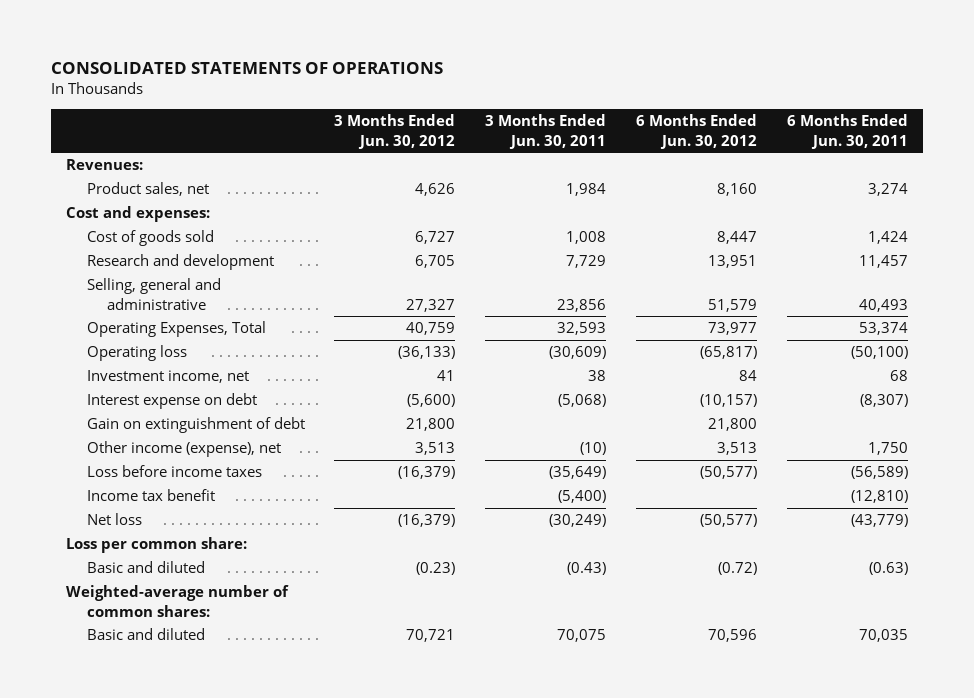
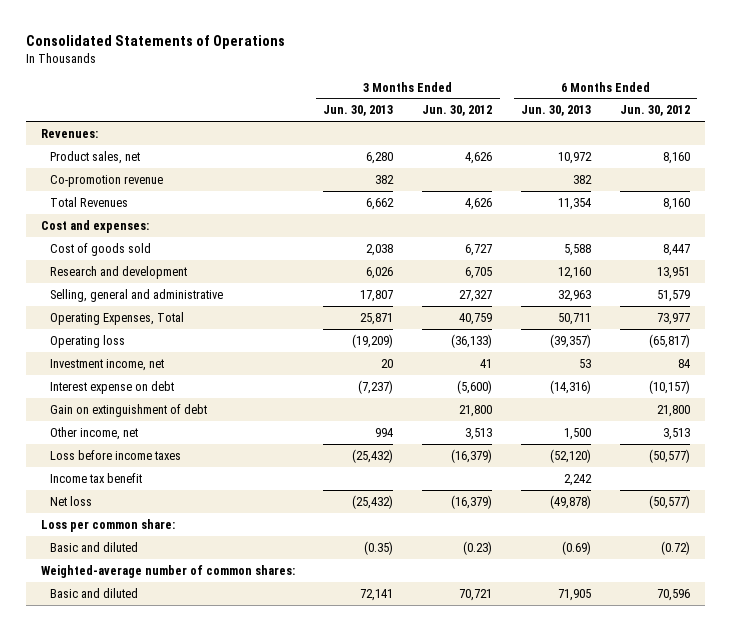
[51,62,444,75] CONSOLIDATED STATEMENTS OF OPERATIONS -> [26,34,286,49] Consolidated Statements of Operations
[485,114,607,149] 3 Months Ended Jun. 30, 2011 -> none
[786,114,908,149] 6 Months Ended Jun. 30, 2011 -> none
none -> [323,105,394,117] Jun. 30, 2013
none -> [521,105,592,117] Jun. 30, 2013
none -> [50,174,164,187] Co-promotion revenue
none -> [50,196,129,207] Total Revenues
[86,441,281,458] Other income (expense), net -> [50,426,139,440] Other income, net

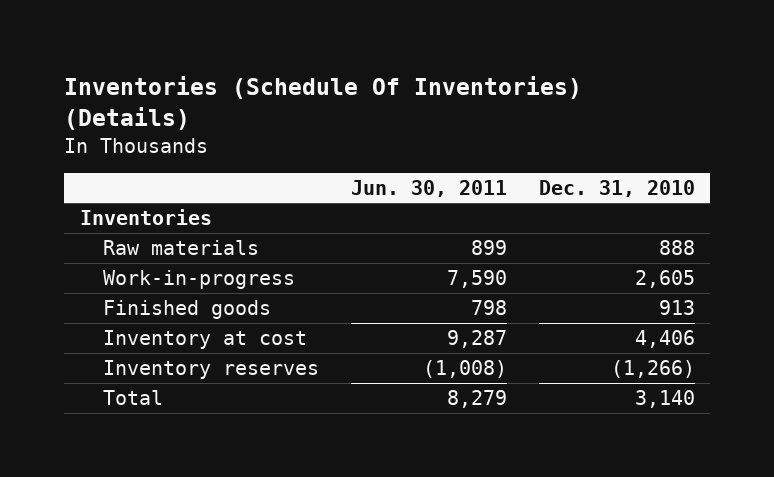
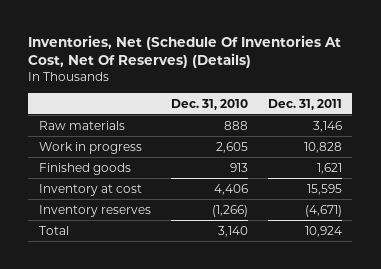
[64,75,583,130] Inventories (Schedule Of Inventories) (Details) -> [28,34,342,69] Inventories, Net (Schedule Of Inventories At Cost, Net Of Reserves) (Details)
[350,179,507,197] Jun. 30, 2011 -> none
none -> [268,98,343,110] Dec. 31, 2011
[79,209,212,226] Inventories -> none
[103,270,296,290] Work-in-progress -> [38,141,142,154] Work in progress

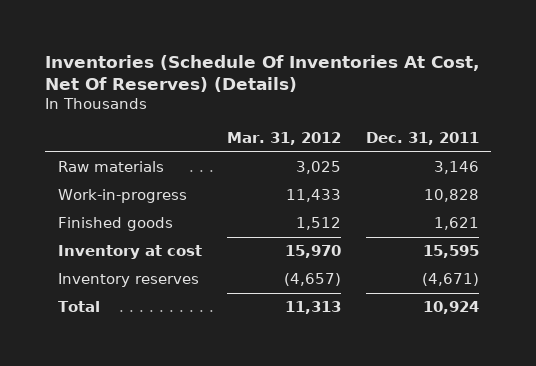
[28,34,342,69] Inventories, Net (Schedule Of Inventories At Cost, Net Of Reserves) (Details) -> [45,54,480,92] Inventories (Schedule Of Inventories At Cost, Net Of Reserves) (Details)
[170,98,248,110] Dec. 31, 2010 -> none
none -> [226,131,341,145] Mar. 31, 2012
[38,141,142,154] Work in progress -> [57,189,187,204] Work-in-progress

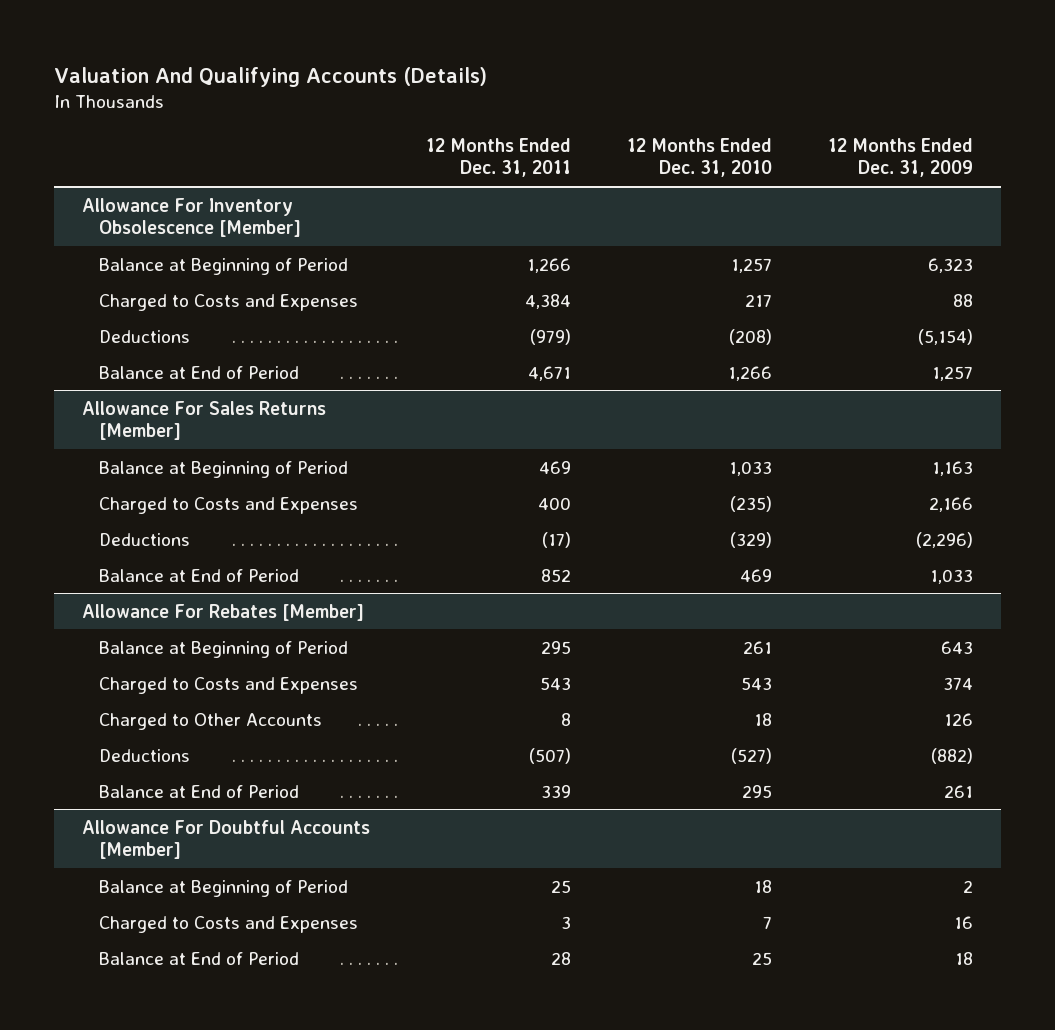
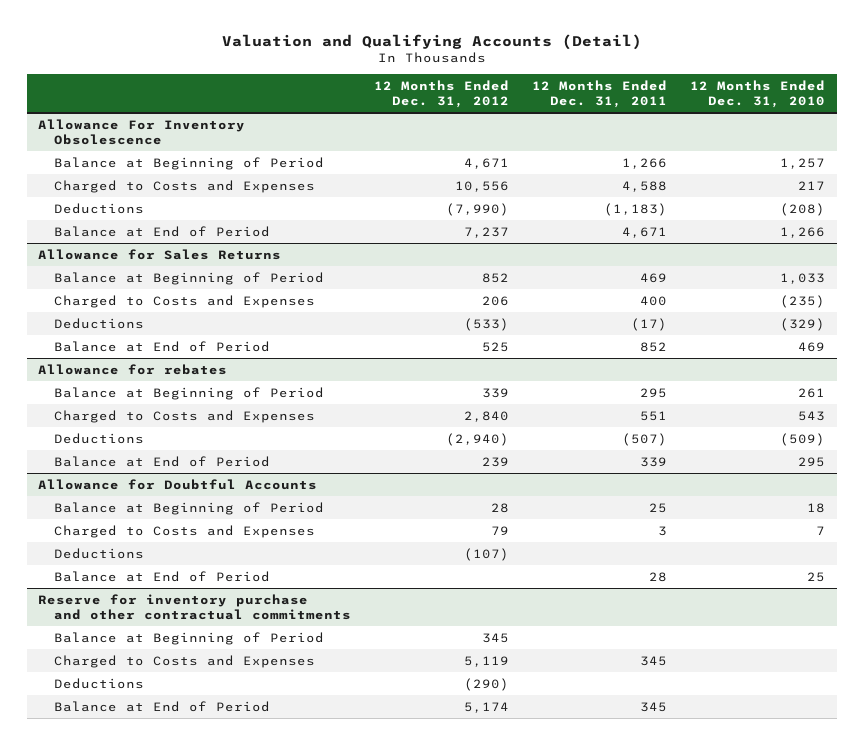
[53,66,487,87] Valuation And Qualifying Accounts (Details) -> [221,33,642,50] Valuation and Qualifying Accounts (Detail)
[828,137,974,178] 12 Months Ended Dec. 31, 2009 -> none
none -> [374,79,510,109] 12 Months Ended Dec. 31, 2012
[81,197,302,238] Allowance For Inventory Obsolescence [Member] -> [38,118,246,146] Allowance For Inventory Obsolescence
[524,293,571,309] 4,384 -> [622,180,668,192] 4,588
[529,328,571,345] (979) -> [604,202,668,216] (1,183)
[81,400,326,441] Allowance For Sales Returns [Member] -> [38,248,282,260] Allowance for Sales Returns
[81,603,364,621] Allowance For Rebates [Member] -> [38,363,228,375] Allowance for rebates
[99,712,323,730] Charged to Other Accounts -> none
[539,676,571,690] 543 -> [640,410,668,421] 551
[730,747,772,764] (527) -> [780,432,826,446] (509)
[81,819,370,860] Allowance For Doubtful Accounts [Member] -> [38,478,318,490] Allowance for Doubtful Accounts
none -> [54,547,145,559] Deductions
none -> [38,593,352,621] Reserve for inventory purchase and other contractual commitments
none -> [54,631,325,645] Balance at Beginning of Period
none -> [54,654,316,668] Charged to Costs and Expenses
none -> [54,677,145,689] Deductions
none -> [54,700,271,712] Balance at End of Period

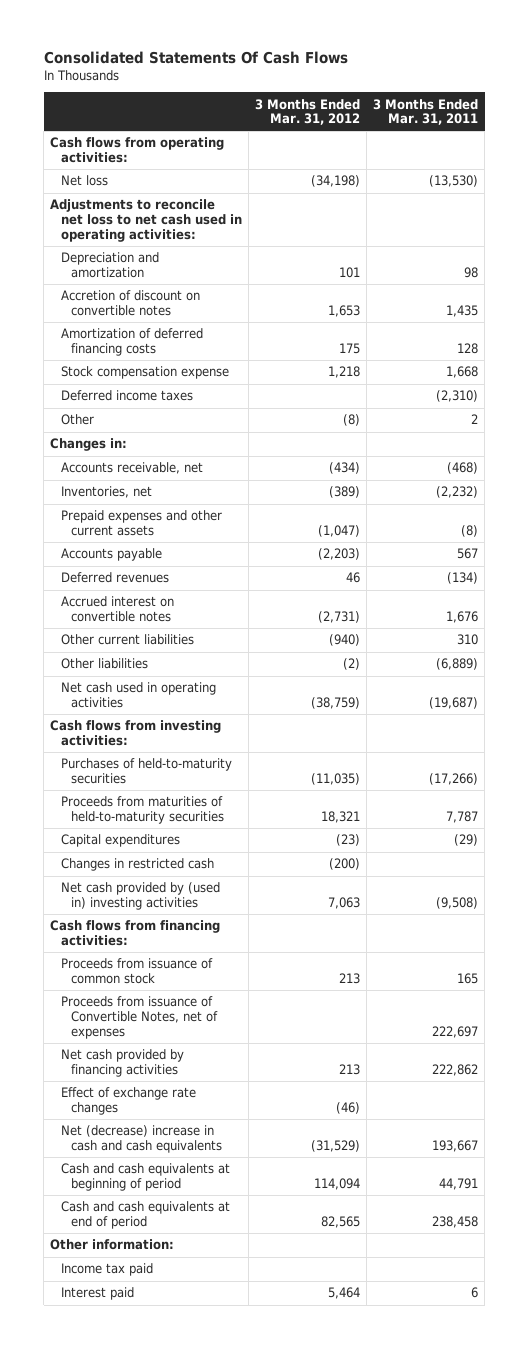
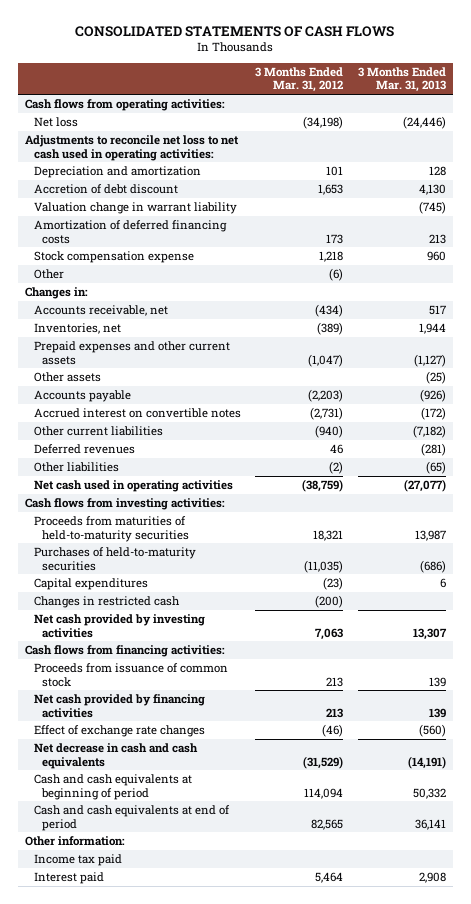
[43,50,348,64] Consolidated Statements Of Cash Flows -> [75,25,395,37] CONSOLIDATED STATEMENTS OF CASH FLOWS
[372,98,478,126] 3 Months Ended Mar. 31, 2011 -> none
none -> [357,66,446,93] 3 Months Ended Mar. 31, 2013
[60,290,200,316] Accretion of discount on convertible notes -> [33,184,178,195] Accretion of debt discount
none -> [33,202,237,215] Valuation change in warrant liability
[338,342,360,354] 175 -> [326,233,344,244] 173
[60,390,193,402] Deferred income taxes -> none
[342,414,360,427] (8) -> [329,268,344,282] (6)
none -> [33,372,101,383] Other assets
[60,572,169,584] Deferred revenues -> [33,444,135,455] Deferred revenues
[60,758,232,784] Purchases of held-to-maturity securities -> [33,547,196,571] Purchases of held-to-maturity securities
[60,882,220,910] Net cash provided by (used in) investing activities -> [33,614,205,638] Net cash provided by investing activities
[60,996,218,1039] Proceeds from issuance of Convertible Notes, net of expenses -> none
[60,1125,222,1153] Net (decrease) increase in cash and cash equivalents -> [33,743,198,769] Net decrease in cash and cash equivalents

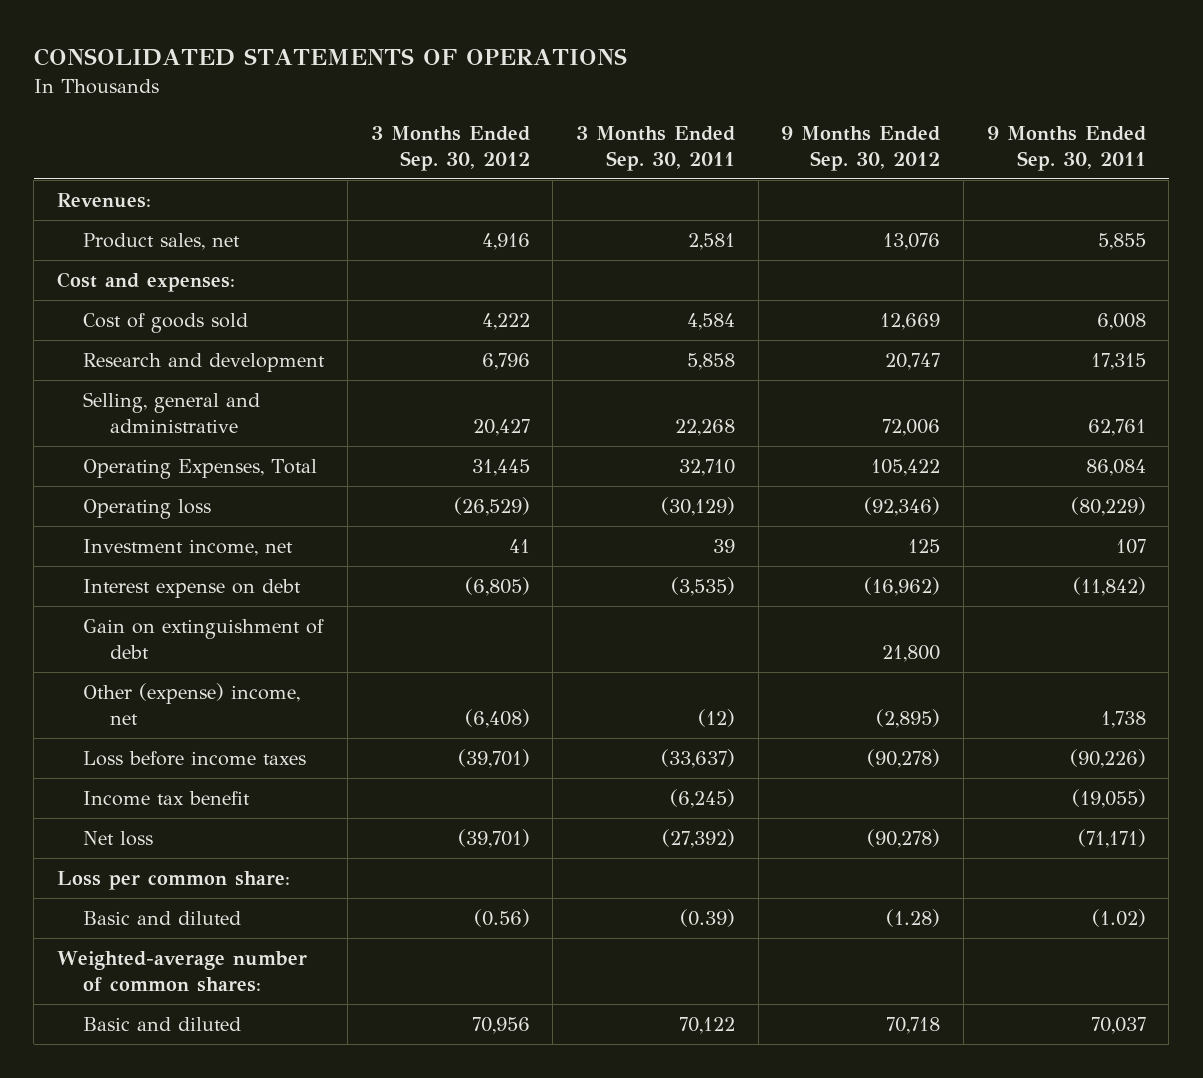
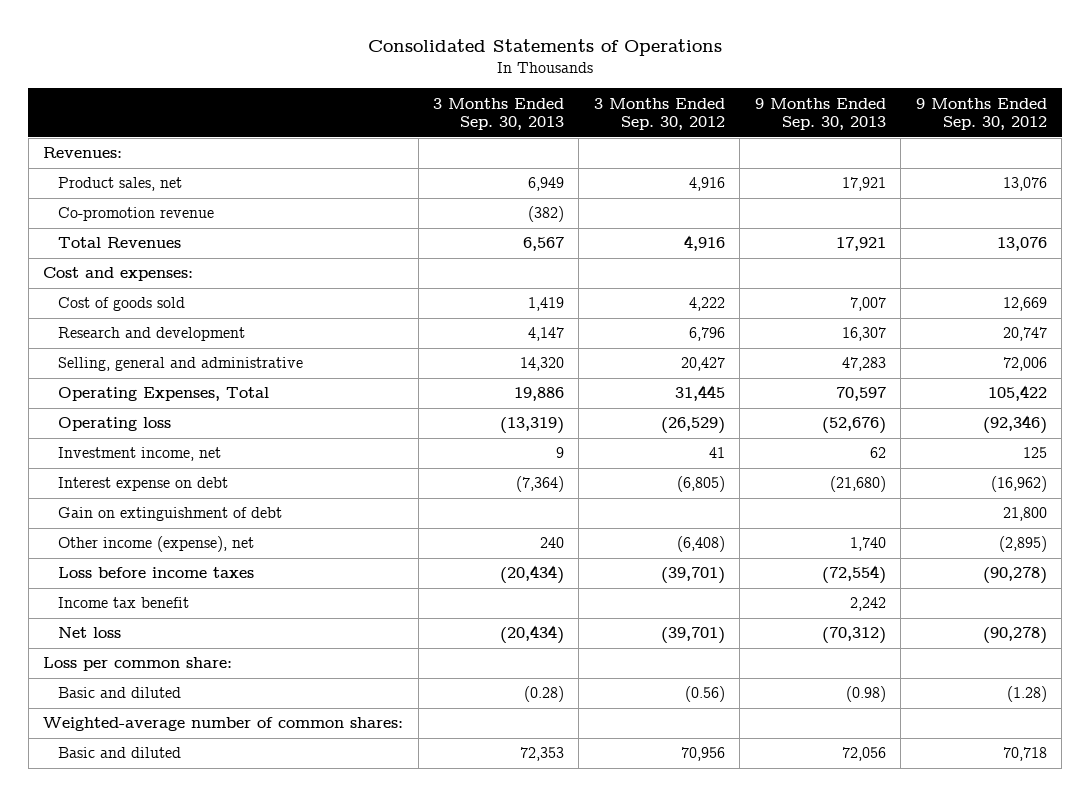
[33,48,627,67] CONSOLIDATED STATEMENTS OF OPERATIONS -> [367,39,722,57] Consolidated Statements of Operations
[575,125,735,172] 3 Months Ended Sep. 30, 2011 -> none
[986,125,1146,172] 9 Months Ended Sep. 30, 2011 -> none
none -> [432,97,564,130] 3 Months Ended Sep. 30, 2013
none -> [754,97,886,130] 9 Months Ended Sep. 30, 2013
none -> [58,207,215,222] Co-promotion revenue
none -> [58,237,182,249] Total Revenues
[83,682,301,726] Other (expense) income, net -> [58,536,255,553] Other income (expense), net

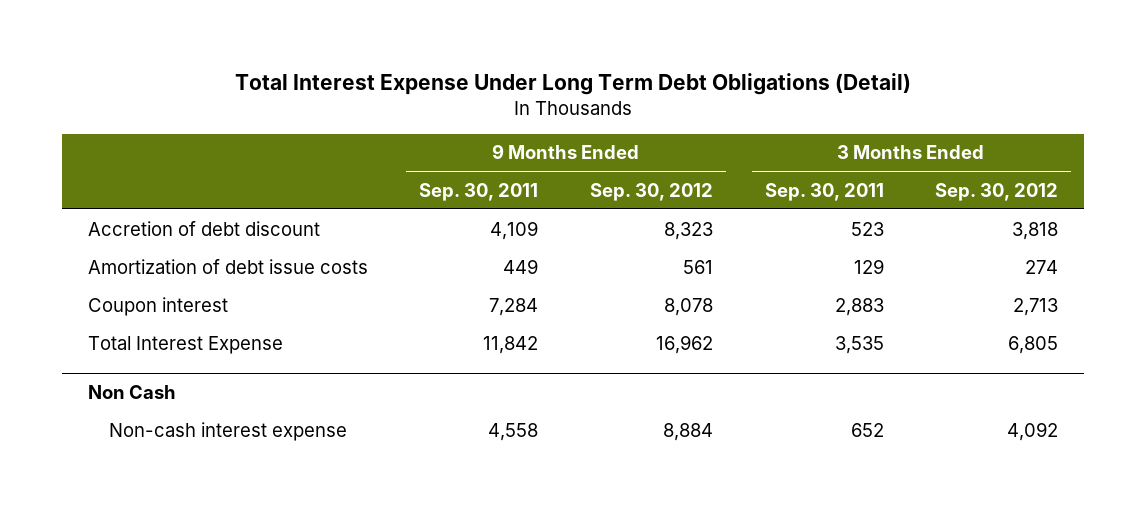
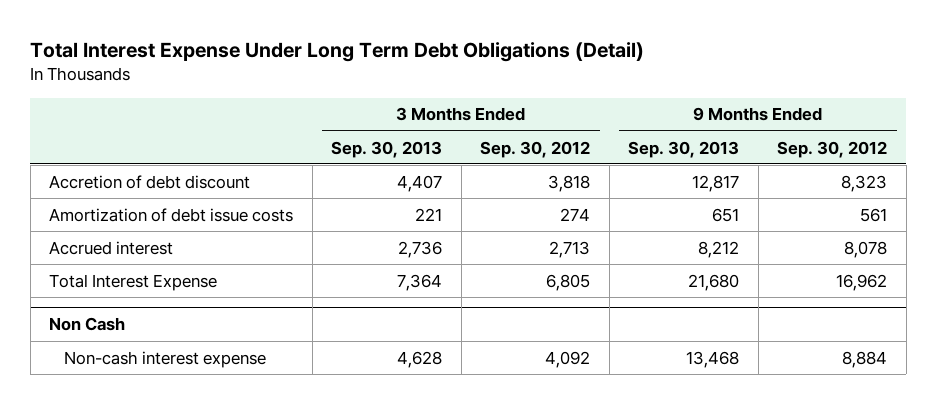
[419,182,539,201] Sep. 30, 2011 -> none
[764,182,884,201] Sep. 30, 2011 -> none
none -> [331,140,443,158] Sep. 30, 2013
none -> [628,140,740,158] Sep. 30, 2013
[87,296,228,316] Coupon interest -> [49,240,174,255] Accrued interest

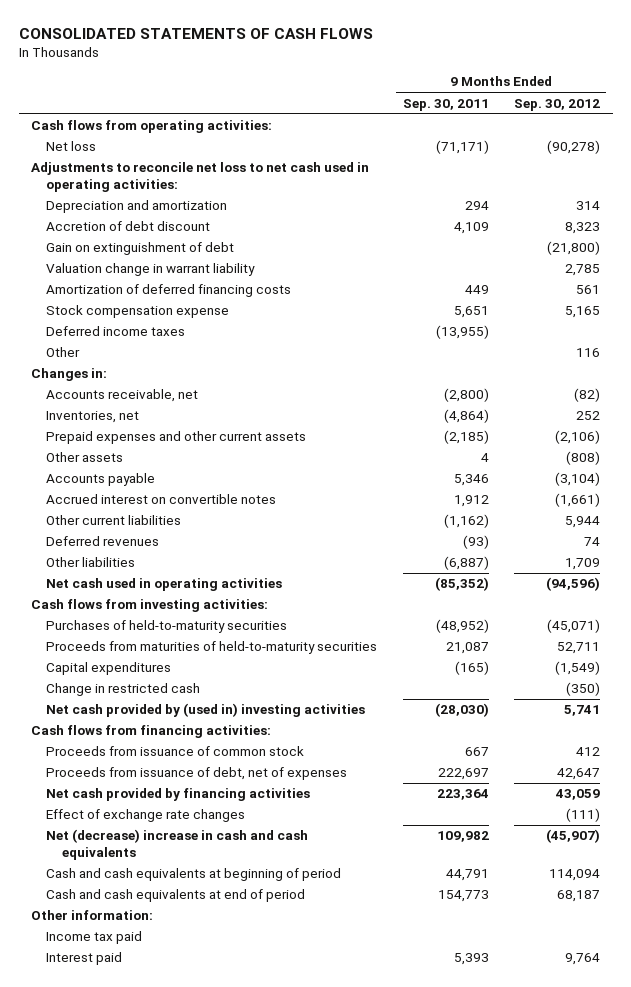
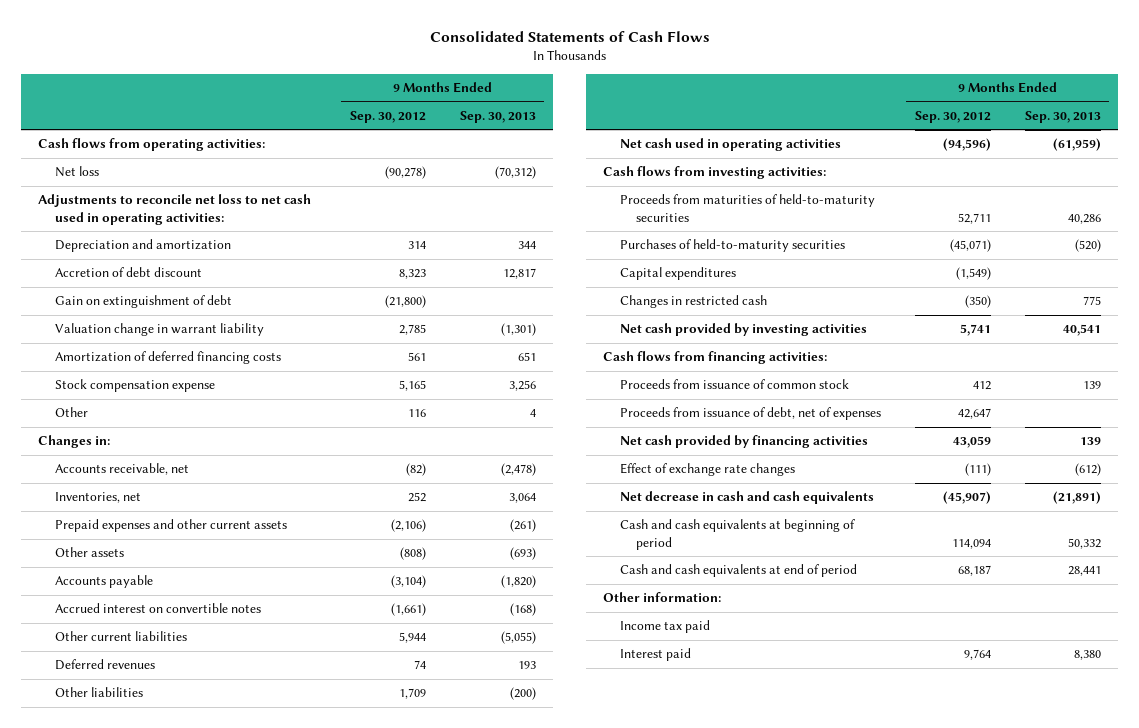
[18,28,373,40] CONSOLIDATED STATEMENTS OF CASH FLOWS -> [429,31,710,43] Consolidated Statements of Cash Flows
[402,98,489,111] Sep. 30, 2011 -> none
none -> [459,110,536,123] Sep. 30, 2013
[46,326,186,337] Deferred income taxes -> none
[46,620,288,634] Purchases of held-to-maturity securities -> [619,239,845,253] Purchases of held-to-maturity securities
[46,683,201,697] Change in restricted cash -> [619,295,767,309] Changes in restricted cash
[46,703,366,718] Net cash provided by (used in) investing activities -> [619,323,867,337] Net cash provided by investing activities
[46,829,309,861] Net (decrease) increase in cash and cash equivalents -> [619,491,874,505] Net decrease in cash and cash equivalents

